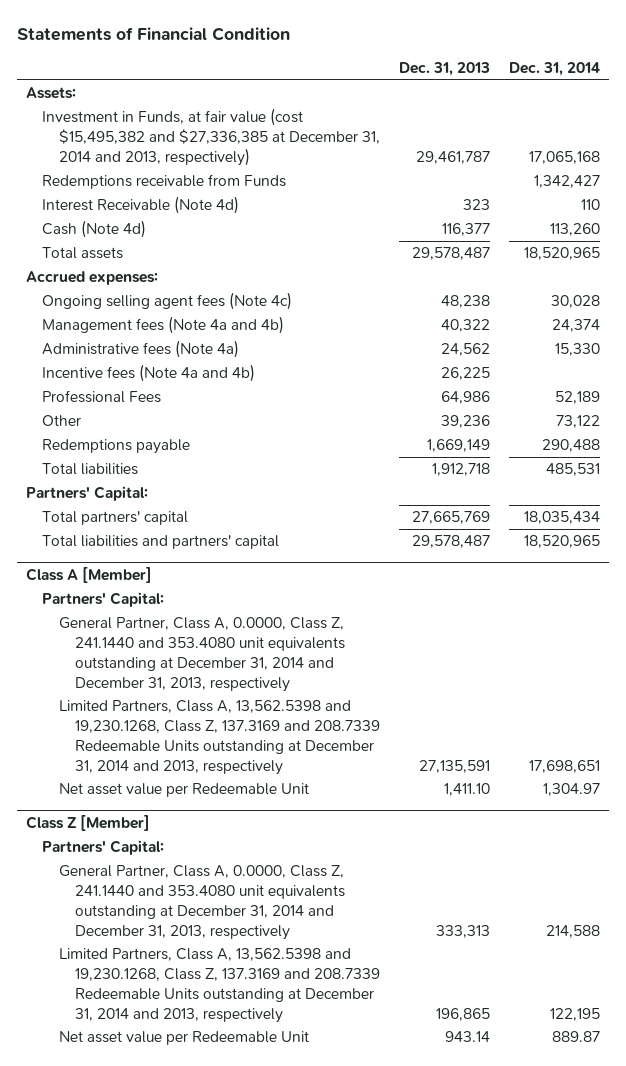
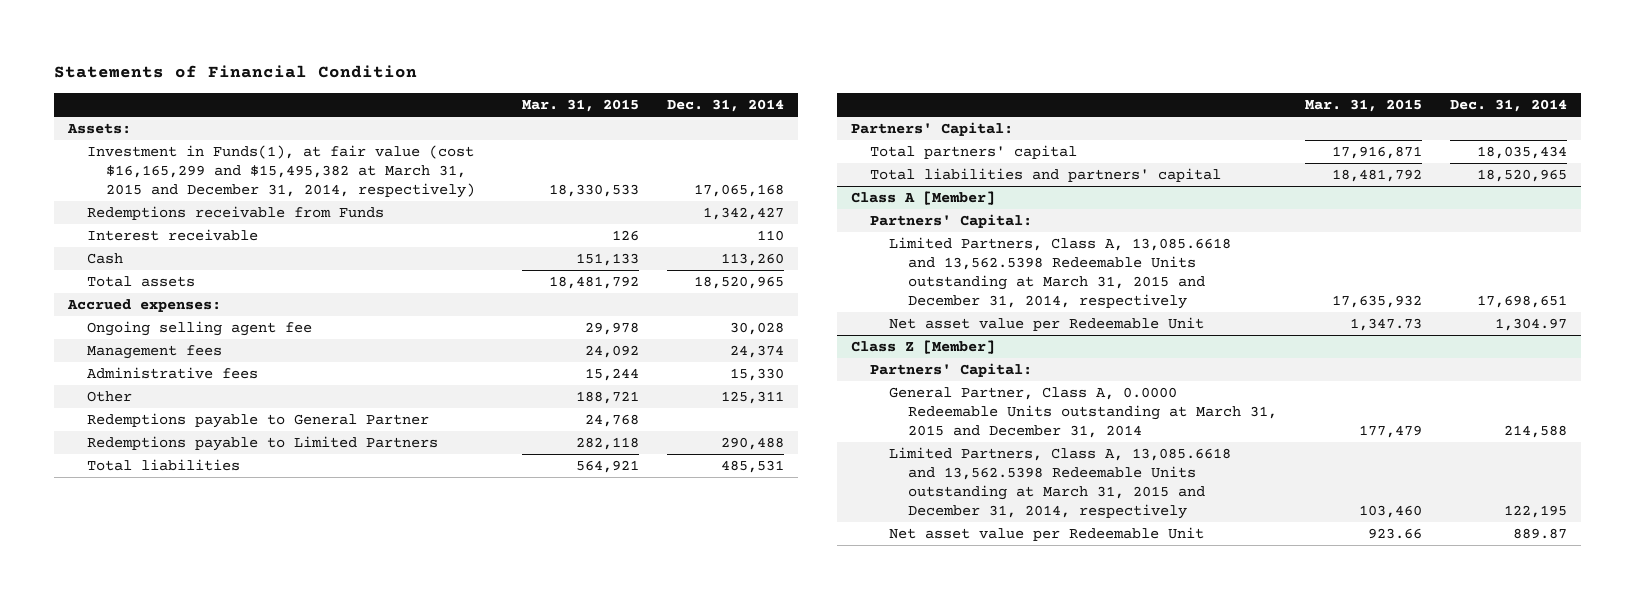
[398,61,490,76] Dec. 31, 2013 -> none
none -> [522,98,640,112] Mar. 31, 2015
[42,108,380,166] Investment in Funds, at fair value (cost $15,495,382 and $27,336,385 at December 31, 2014 and 2013, respectively) -> [86,145,475,198] Investment in Funds(1), at fair value (cost $16,165,299 and $15,495,382 at March 31, 2015 and December 31, 2014, respectively)
[42,196,240,215] Interest Receivable (Note 4d) -> [86,229,258,242] Interest receivable
[42,220,147,239] Cash (Note 4d) -> [86,253,123,265] Cash
[42,364,256,383] Incentive fees (Note 4a and 4b) -> none
[42,390,162,404] Professional Fees -> none
[42,292,293,311] Ongoing selling agent fees (Note 4c) -> [86,321,312,337] Ongoing selling agent fee
[42,316,285,335] Management fees (Note 4a and 4b) -> [86,345,222,360] Management fees
[42,340,240,359] Administrative fees (Note 4a) -> [86,367,258,380] Administrative fees
[555,415,600,429] 73,122 -> [721,391,785,405] 125,311
none -> [86,413,429,429] Redemptions payable to General Partner
[42,439,191,455] Redemptions payable -> [86,436,438,452] Redemptions payable to Limited Partners
[58,617,345,692] General Partner, Class A, 0.0000, Class Z, 241.1440 and 353.4080 unit equivalents outstanding at December 31, 2014 and December 31, 2013, respectively -> none
[58,700,380,775] Limited Partners, Class A, 13,562.5398 and 19,230.1268, Class Z, 137.3169 and 208.7339 Redeemable Units outstanding at December 31, 2014 and 2013, respectively -> [889,237,1232,309] Limited Partners, Class A, 13,085.6618 and 13,562.5398 Redeemable Units outstanding at March 31, 2015 and December 31, 2014, respectively
[58,865,345,940] General Partner, Class A, 0.0000, Class Z, 241.1440 and 353.4080 unit equivalents outstanding at December 31, 2014 and December 31, 2013, respectively -> [889,387,1278,438] General Partner, Class A, 0.0000 Redeemable Units outstanding at March 31, 2015 and December 31, 2014
[58,948,380,1023] Limited Partners, Class A, 13,562.5398 and 19,230.1268, Class Z, 137.3169 and 208.7339 Redeemable Units outstanding at December 31, 2014 and 2013, respectively -> [889,447,1232,519] Limited Partners, Class A, 13,085.6618 and 13,562.5398 Redeemable Units outstanding at March 31, 2015 and December 31, 2014, respectively

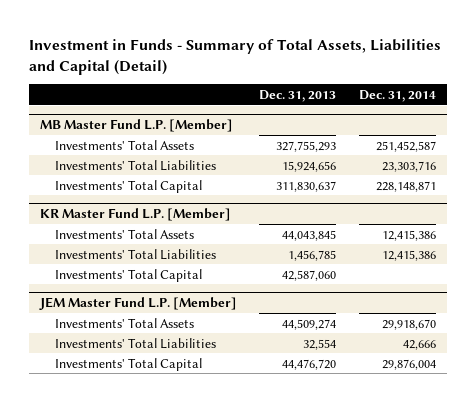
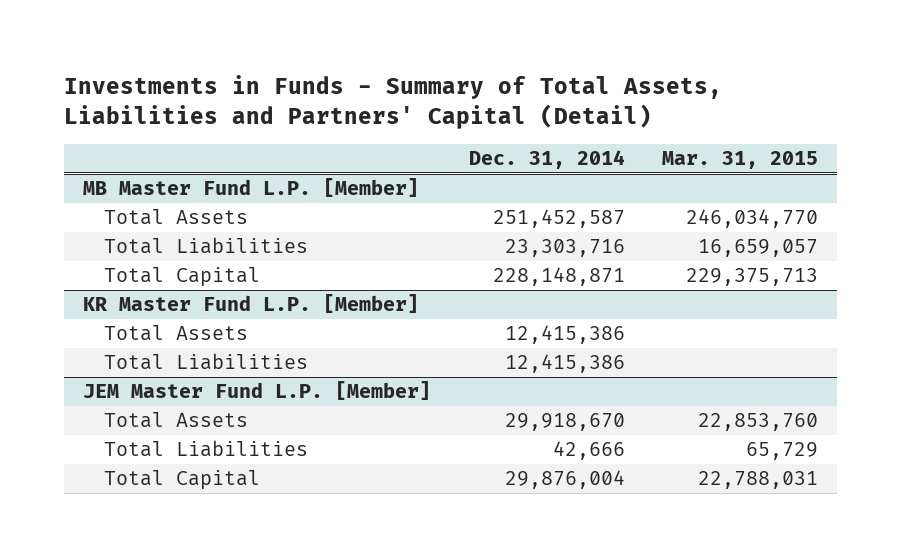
[28,38,441,75] Investment in Funds - Summary of Total Assets, Liabilities and Capital (Detail) -> [64,75,723,130] Investments in Funds - Summary of Total Assets, Liabilities and Partners' Capital (Detail)
[259,89,337,102] Dec. 31, 2013 -> none
none -> [662,150,819,169] Mar. 31, 2015
[55,139,195,150] Investments' Total Assets -> [103,209,248,226] Total Assets
[55,159,217,171] Investments' Total Liabilities -> [103,237,308,255] Total Liabilities
[55,179,203,193] Investments' Total Capital -> [103,267,260,288] Total Capital
[55,268,203,282] Investments' Total Capital -> none
[55,228,195,239] Investments' Total Assets -> [103,325,248,342] Total Assets
[55,248,217,260] Investments' Total Liabilities -> [103,353,308,371] Total Liabilities
[55,317,195,328] Investments' Total Assets -> [103,412,248,429] Total Assets
[55,337,217,349] Investments' Total Liabilities -> [103,440,308,458] Total Liabilities
[55,357,203,371] Investments' Total Capital -> [103,470,260,491] Total Capital

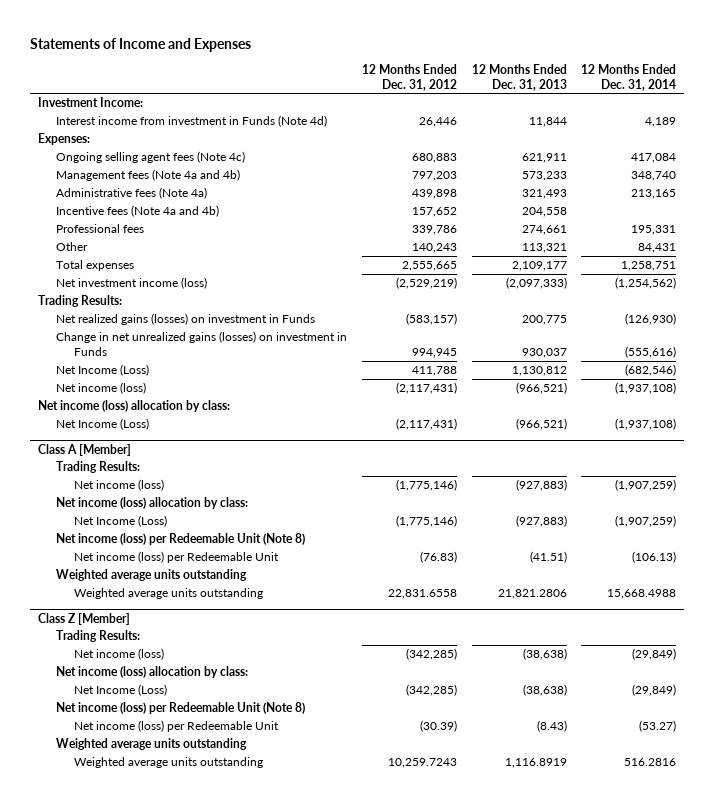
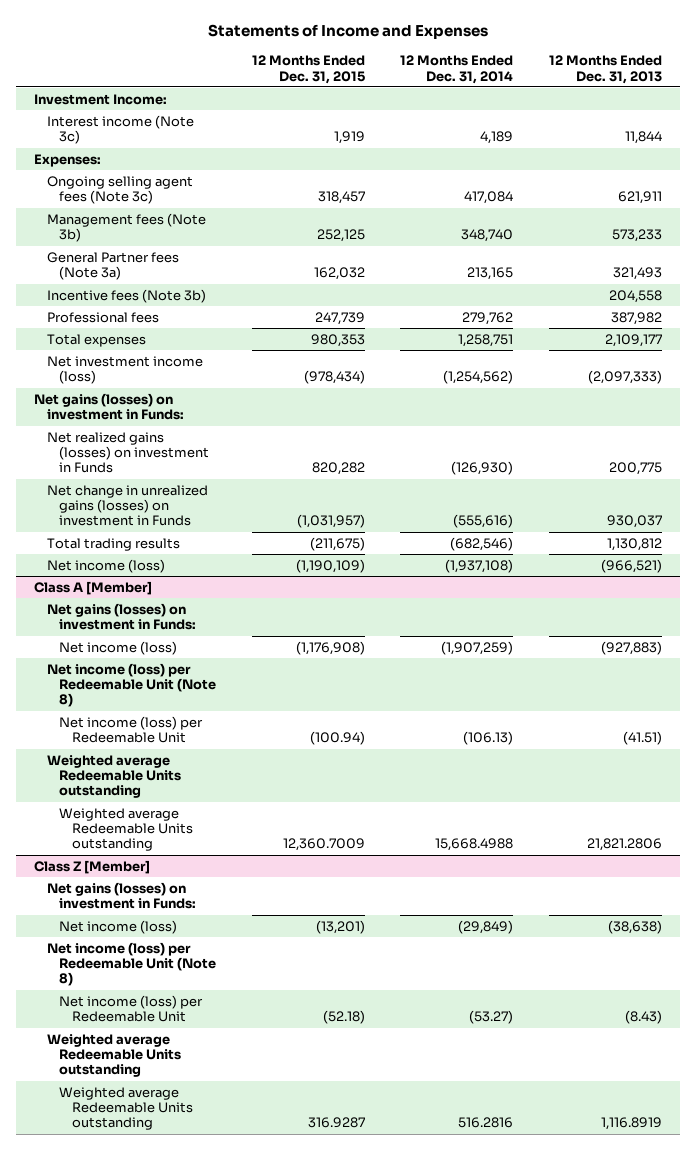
[361,63,457,91] 12 Months Ended Dec. 31, 2012 -> none
none -> [251,55,365,84] 12 Months Ended Dec. 31, 2015
[55,115,327,128] Interest income from investment in Funds (Note 4d) -> [46,114,194,145] Interest income (Note 3c)
[55,242,88,252] Other -> none
[55,151,245,164] Ongoing selling agent fees (Note 4c) -> [46,175,193,205] Ongoing selling agent fees (Note 3c)
[55,169,240,182] Management fees (Note 4a and 4b) -> [46,212,206,243] Management fees (Note 3b)
[55,187,207,200] Administrative fees (Note 4a) -> [46,251,179,281] General Partner fees (Note 3a)
[55,205,219,218] Incentive fees (Note 4a and 4b) -> [46,288,206,303] Incentive fees (Note 3b)
[521,225,567,236] 274,661 -> [610,311,662,325] 387,982
[631,225,677,236] 195,331 -> [462,311,514,325] 279,762
[37,295,122,308] Trading Results: -> none
none -> [33,392,184,421] Net gains (losses) on investment in Funds:
[55,331,347,357] Change in net unrealized gains (losses) on investment in Funds -> [46,484,208,527] Net change in unrealized gains (losses) on investment in Funds
[55,364,149,377] Net Income (Loss) -> [46,537,180,551] Total trading results
[37,400,230,413] Net income (loss) allocation by class: -> none
[55,418,149,431] Net Income (Loss) -> none
[55,461,140,474] Trading Results: -> none
none -> [46,602,197,631] Net gains (losses) on investment in Funds:
[55,497,248,510] Net income (loss) allocation by class: -> none
[74,515,168,528] Net Income (Loss) -> none
[55,569,247,582] Weighted average units outstanding -> [46,754,182,799] Weighted average Redeemable Units outstanding
[74,588,264,600] Weighted average units outstanding -> [59,807,193,852] Weighted average Redeemable Units outstanding
[55,630,140,643] Trading Results: -> none
none -> [46,881,197,910] Net gains (losses) on investment in Funds:
[55,666,248,679] Net income (loss) allocation by class: -> none
[74,684,168,697] Net Income (Loss) -> none
[55,738,247,751] Weighted average units outstanding -> [46,1033,182,1078] Weighted average Redeemable Units outstanding
[74,757,264,769] Weighted average units outstanding -> [59,1086,193,1131] Weighted average Redeemable Units outstanding

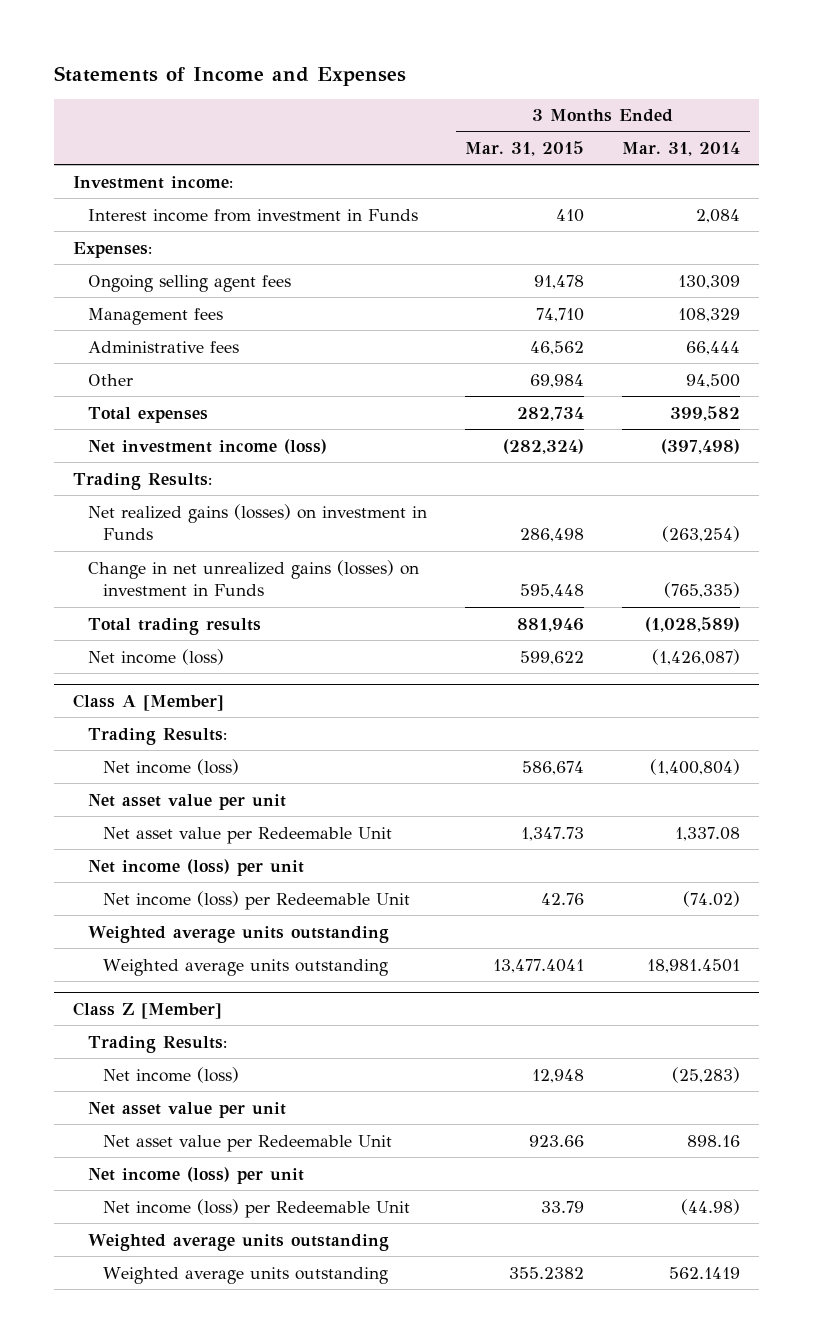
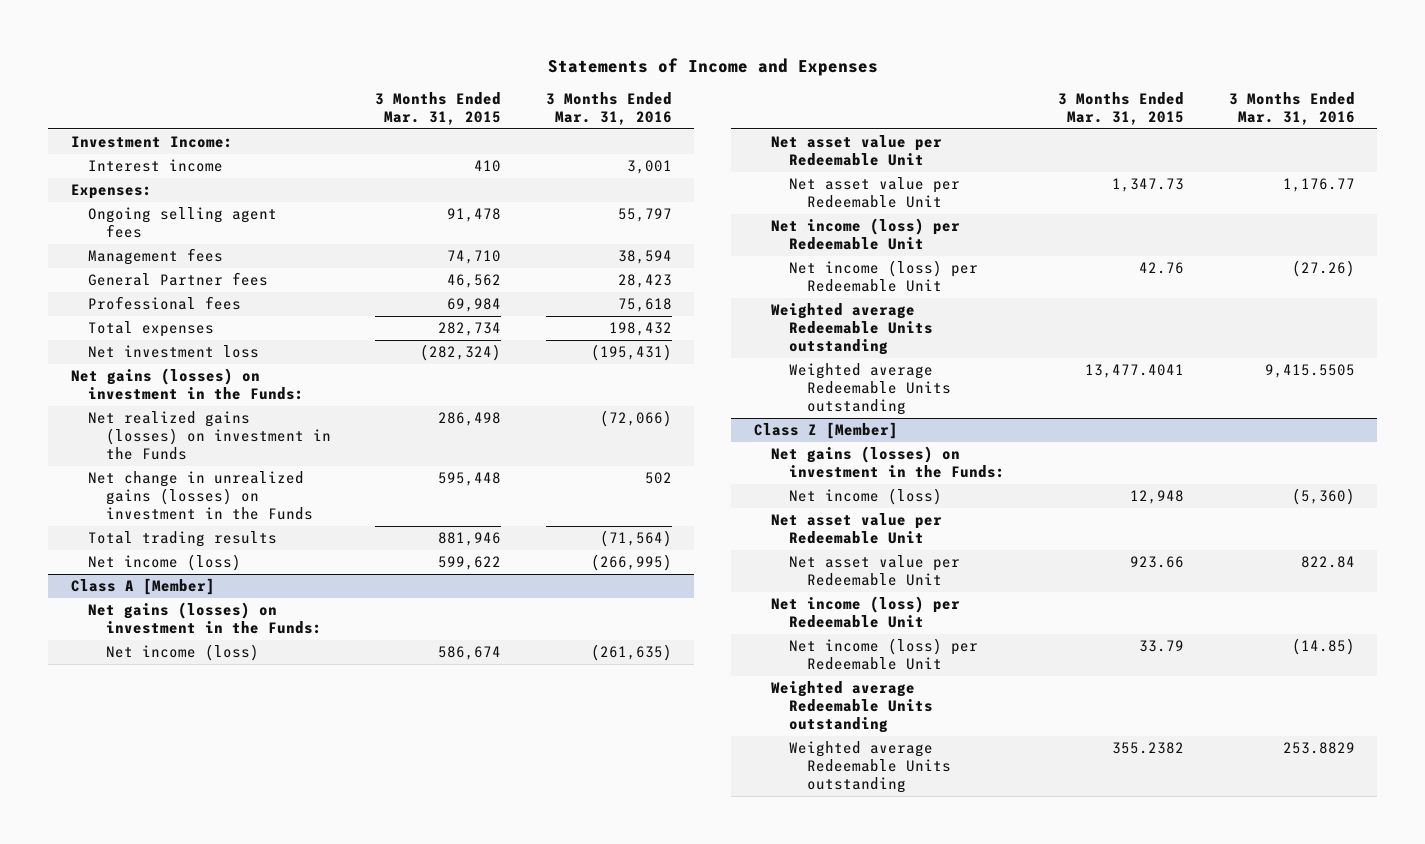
[622,142,741,157] Mar. 31, 2014 -> none
none -> [545,91,672,125] 3 Months Ended Mar. 31, 2016
[72,175,233,189] Investment income: -> [70,136,233,149] Investment Income:
[87,208,418,222] Interest income from investment in Funds -> [88,159,224,173] Interest income
[87,340,239,353] Administrative fees -> [88,272,269,287] General Partner fees
[87,373,133,386] Other -> [88,296,242,311] Professional fees
[72,472,212,490] Trading Results: -> none
[87,438,327,454] Net investment income (loss) -> [88,345,260,359] Net investment loss
none -> [70,368,305,401] Net gains (losses) on investment in the Funds:
[87,503,427,541] Net realized gains (losses) on investment in Funds -> [88,411,331,461] Net realized gains (losses) on investment in the Funds
[87,559,419,597] Change in net unrealized gains (losses) on investment in Funds -> [88,471,313,521] Net change in unrealized gains (losses) on investment in the Funds
[87,727,227,745] Trading Results: -> none
none -> [88,602,322,635] Net gains (losses) on investment in the Funds:
[87,793,286,810] Net asset value per unit -> [771,135,943,167] Net asset value per Redeemable Unit
[87,858,304,876] Net income (loss) per unit -> [771,218,961,251] Net income (loss) per Redeemable Unit
[87,925,389,943] Weighted average units outstanding -> [771,303,933,356] Weighted average Redeemable Units outstanding
[103,958,389,976] Weighted average units outstanding -> [788,363,951,416] Weighted average Redeemable Units outstanding
[87,1035,227,1053] Trading Results: -> none
none -> [771,446,1005,479] Net gains (losses) on investment in the Funds:
[87,1101,286,1118] Net asset value per unit -> [771,513,943,545] Net asset value per Redeemable Unit
[87,1166,304,1184] Net income (loss) per unit -> [771,596,961,629] Net income (loss) per Redeemable Unit
[87,1233,389,1251] Weighted average units outstanding -> [771,681,933,734] Weighted average Redeemable Units outstanding
[103,1266,389,1284] Weighted average units outstanding -> [788,741,951,794] Weighted average Redeemable Units outstanding

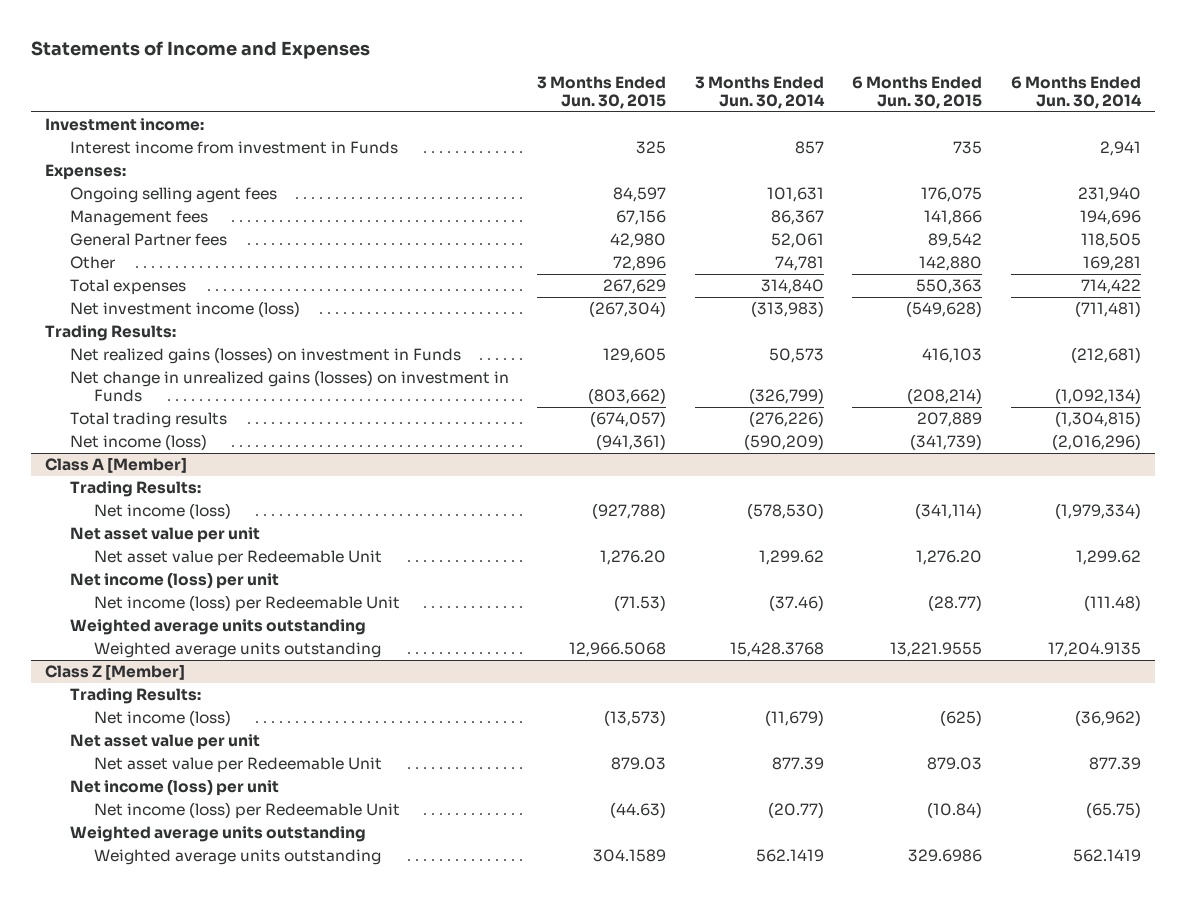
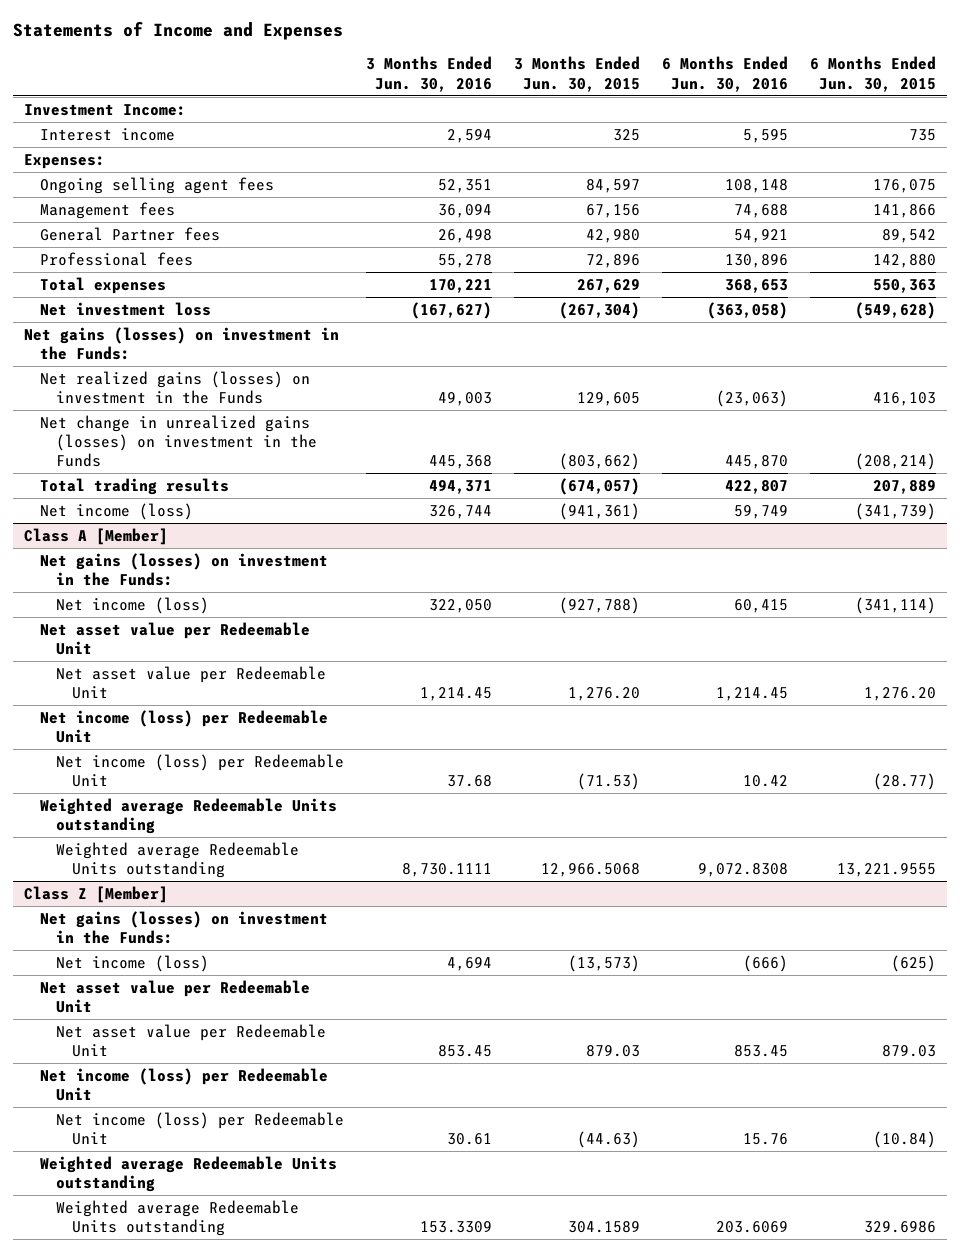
[694,75,825,109] 3 Months Ended Jun. 30, 2014 -> none
[1010,75,1142,109] 6 Months Ended Jun. 30, 2014 -> none
none -> [365,56,492,92] 3 Months Ended Jun. 30, 2016
none -> [662,56,789,92] 6 Months Ended Jun. 30, 2016
[45,118,205,132] Investment income: -> [23,103,186,116] Investment Income:
[69,141,398,155] Interest income from investment in Funds -> [39,127,175,141] Interest income
[69,256,115,270] Other -> [39,251,193,266] Professional fees
[45,325,177,342] Trading Results: -> none
[69,301,300,318] Net investment income (loss) -> [39,301,211,316] Net investment loss
none -> [23,326,339,360] Net gains (losses) on investment in the Funds:
[69,347,461,365] Net realized gains (losses) on investment in Funds -> [39,370,310,404] Net realized gains (losses) on investment in the Funds
[69,370,509,403] Net change in unrealized gains (losses) on investment in Funds -> [39,414,317,467] Net change in unrealized gains (losses) on investment in the Funds
[69,481,201,498] Trading Results: -> none
none -> [39,552,328,586] Net gains (losses) on investment in the Funds:
[69,527,260,544] Net asset value per unit -> [39,621,310,655] Net asset value per Redeemable Unit
[69,572,279,590] Net income (loss) per unit -> [39,709,328,743] Net income (loss) per Redeemable Unit
[69,619,366,636] Weighted average units outstanding -> [39,797,337,834] Weighted average Redeemable Units outstanding
[93,642,381,659] Weighted average units outstanding -> [55,841,299,878] Weighted average Redeemable Units outstanding
[69,688,201,705] Trading Results: -> none
none -> [39,910,328,944] Net gains (losses) on investment in the Funds:
[69,734,260,751] Net asset value per unit -> [39,979,310,1013] Net asset value per Redeemable Unit
[69,779,279,797] Net income (loss) per unit -> [39,1067,328,1101] Net income (loss) per Redeemable Unit
[69,826,366,843] Weighted average units outstanding -> [39,1155,337,1192] Weighted average Redeemable Units outstanding
[93,849,381,866] Weighted average units outstanding -> [55,1199,299,1236] Weighted average Redeemable Units outstanding

